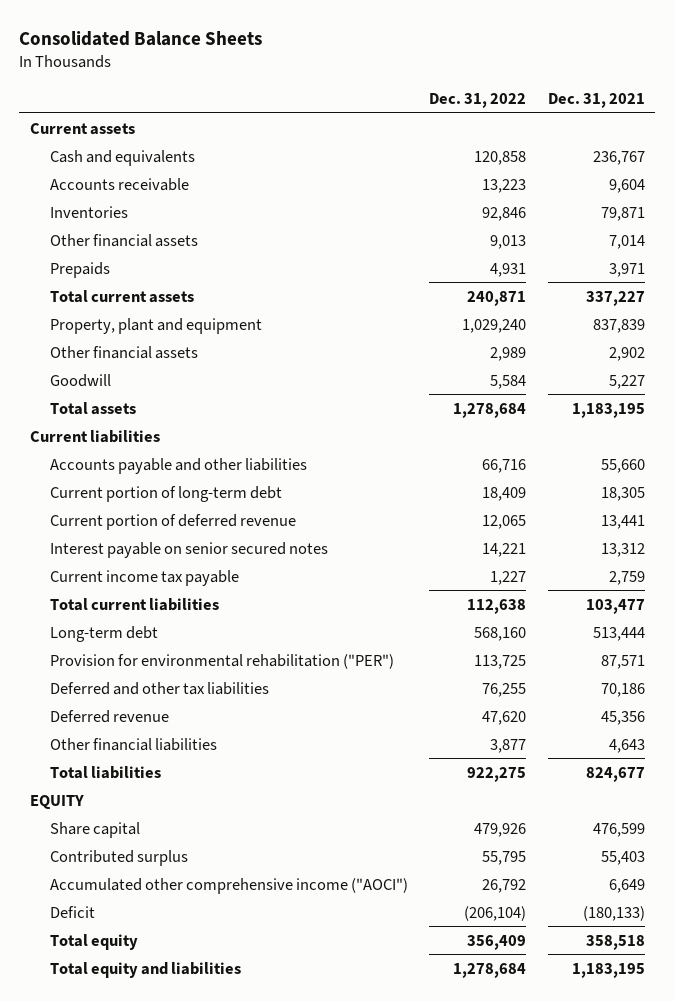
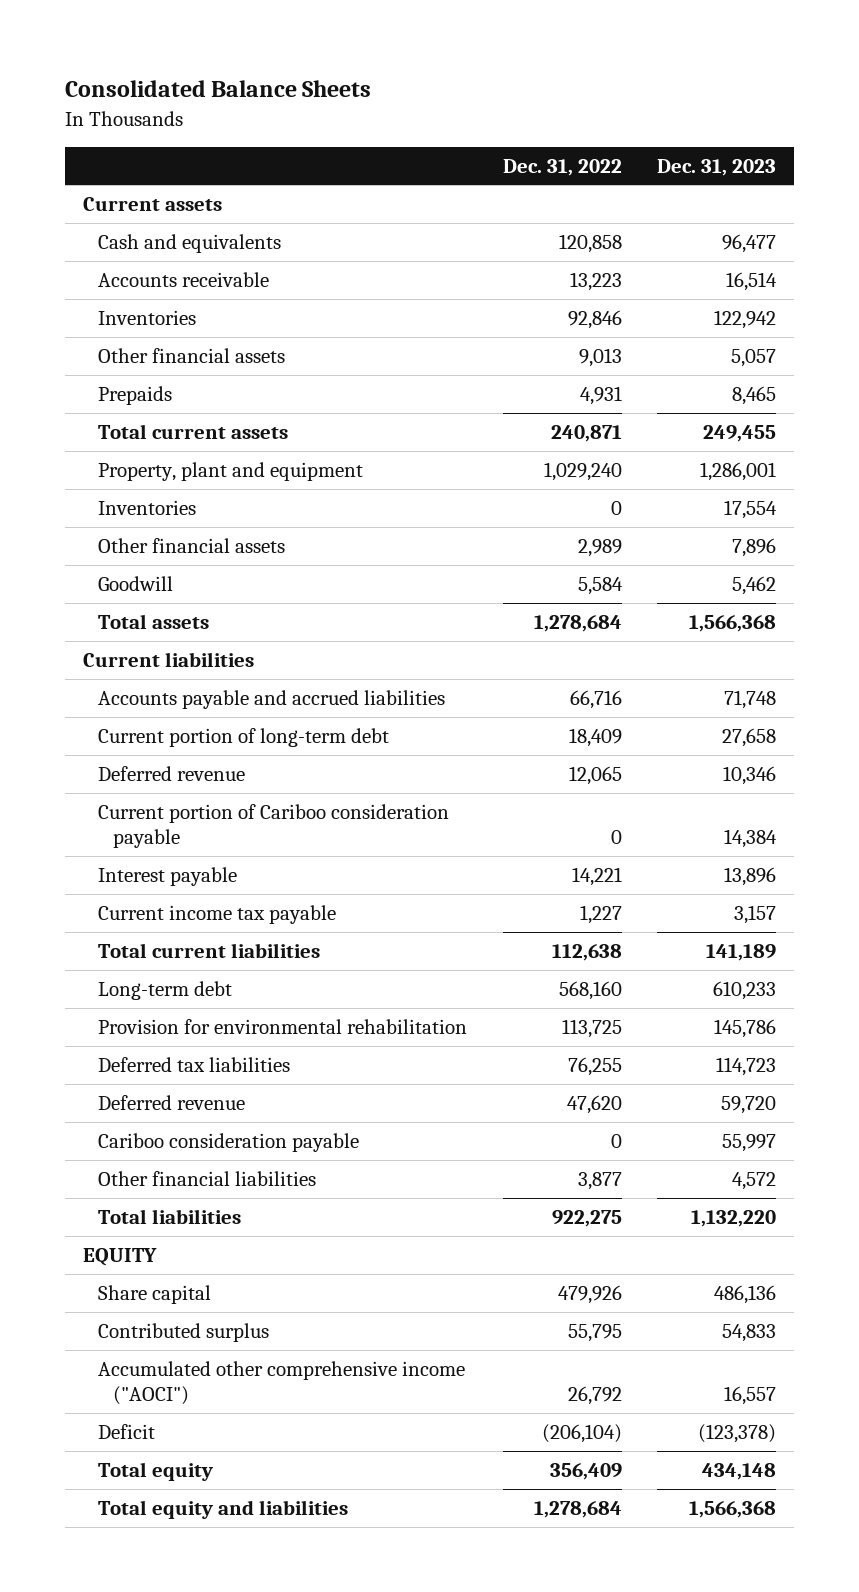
[547,93,645,109] Dec. 31, 2021 -> none
none -> [657,158,777,176] Dec. 31, 2023
none -> [97,499,196,515] Inventories
[49,457,307,474] Accounts payable and other liabilities -> [97,689,445,709] Accounts payable and accrued liabilities
[49,513,296,530] Current portion of deferred revenue -> [97,765,245,781] Deferred revenue
none -> [97,803,449,849] Current portion of Cariboo consideration payable
[49,541,328,558] Interest payable on senior secured notes -> [97,866,237,886] Interest payable
[49,653,394,669] Provision for environmental rehabilitation ("PER") -> [97,1018,467,1034] Provision for environmental rehabilitation
[49,681,269,695] Deferred and other tax liabilities -> [97,1056,290,1072] Deferred tax liabilities
none -> [97,1132,359,1152] Cariboo consideration payable

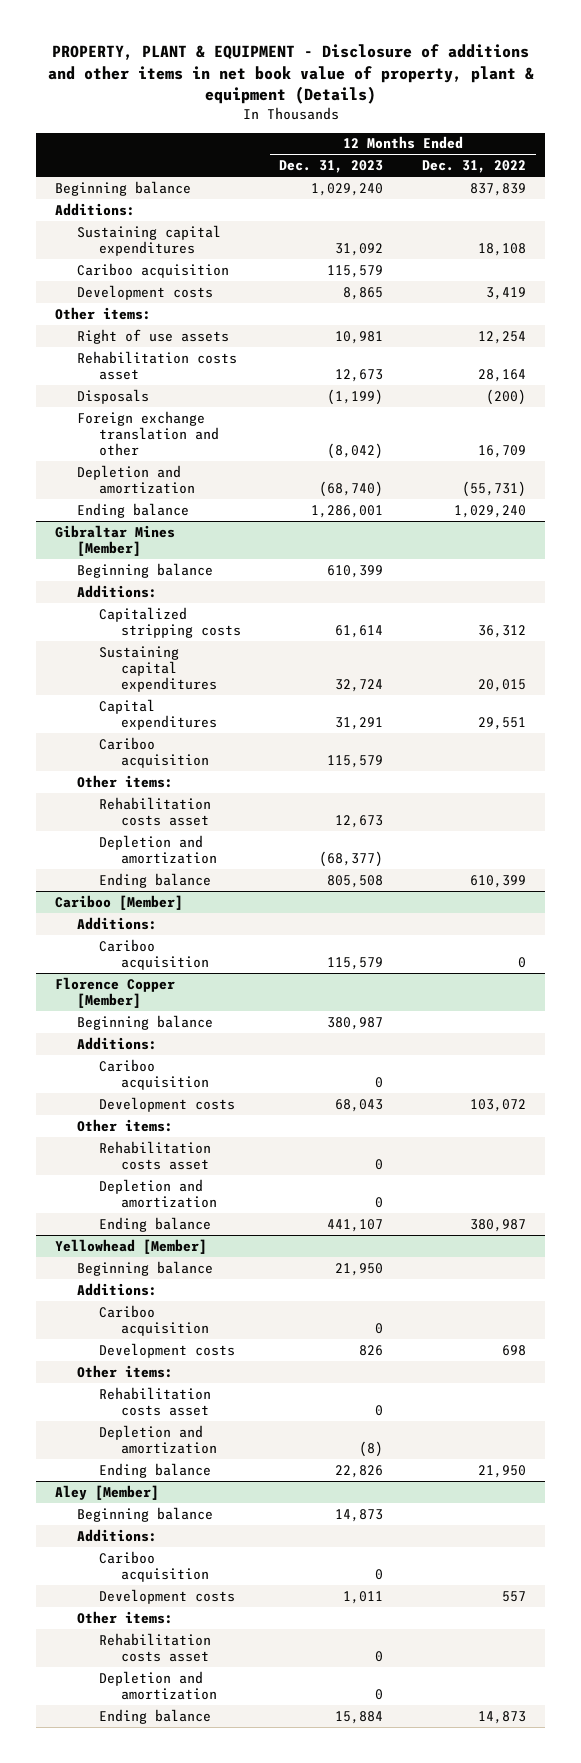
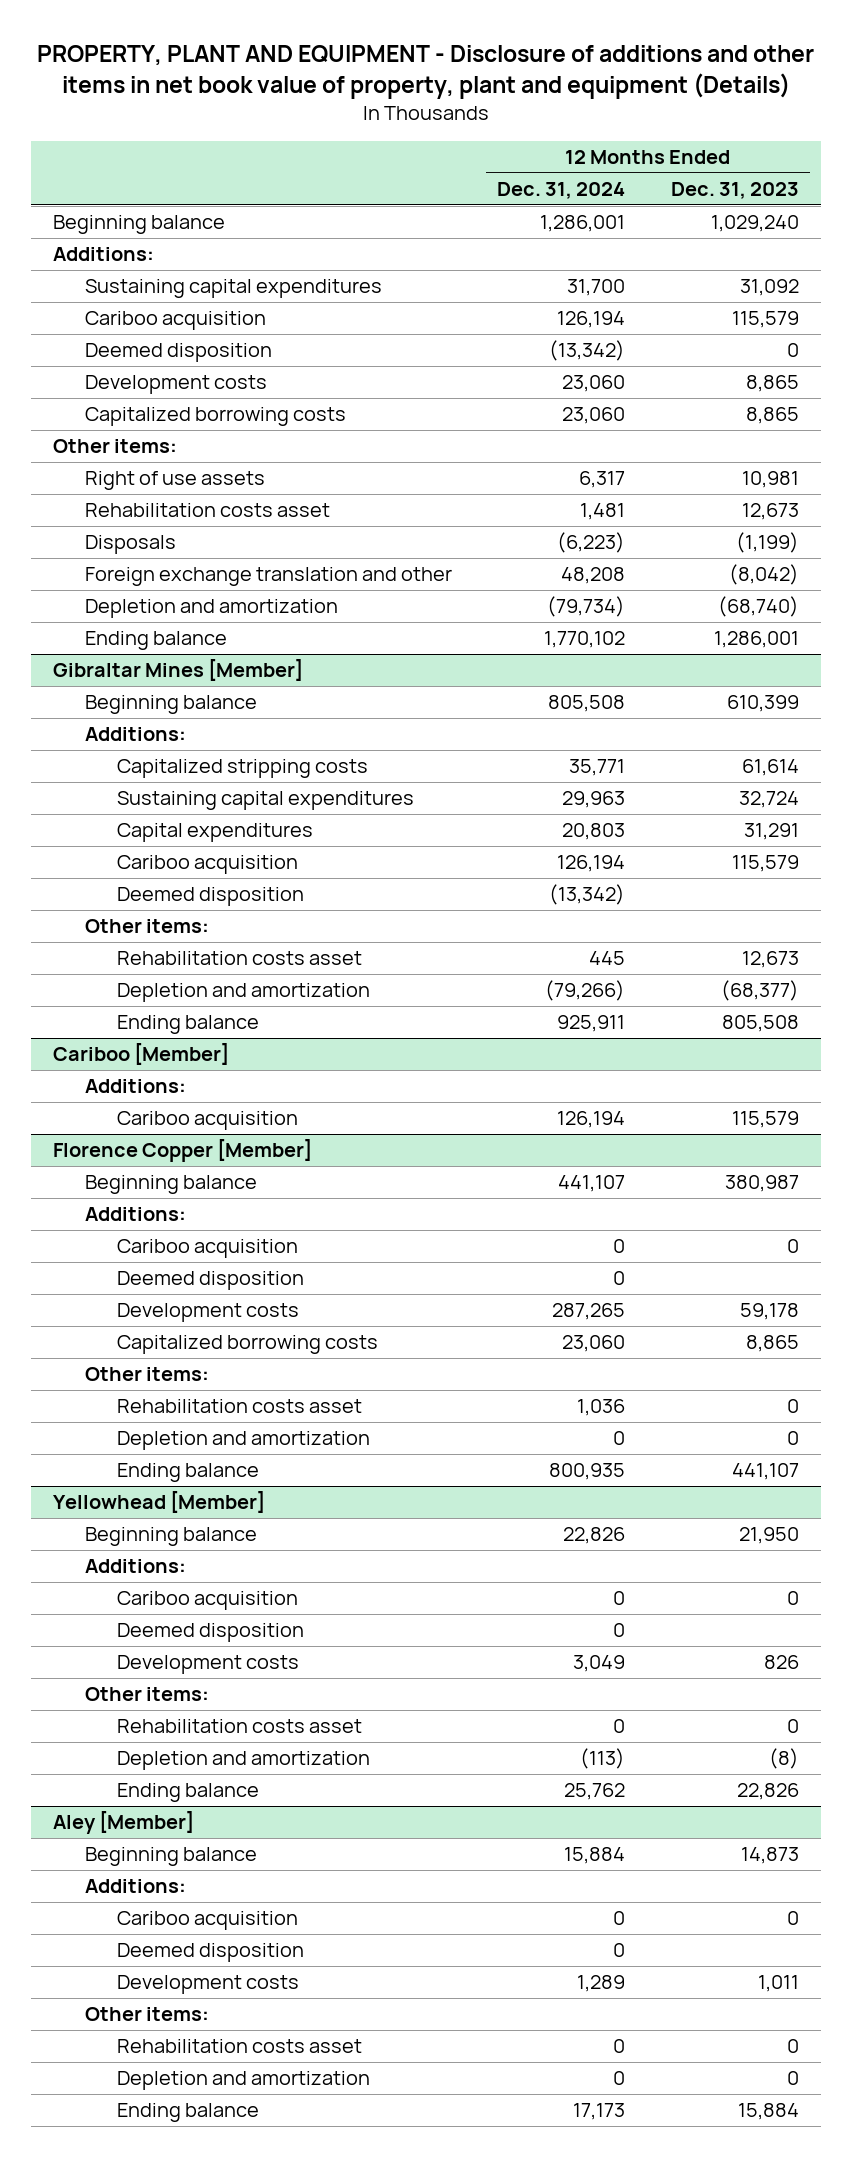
[47,44,534,105] PROPERTY, PLANT & EQUIPMENT - Disclosure of additions and other items in net book value of property, plant & equipment (Details) -> [37,44,815,100] PROPERTY, PLANT AND EQUIPMENT - Disclosure of additions and other items in net book value of property, plant and equipment (Details)
[421,160,526,174] Dec. 31, 2022 -> none
none -> [497,182,626,200] Dec. 31, 2024
none -> [85,343,273,363] Deemed disposition
none -> [85,407,347,427] Capitalized borrowing costs
none -> [116,887,304,907] Deemed disposition
none -> [116,1271,304,1291] Deemed disposition
[335,1098,384,1112] 68,043 -> [739,1303,799,1321] 59,178
none -> [116,1335,378,1355] Capitalized borrowing costs
none -> [116,1623,304,1643] Deemed disposition
none -> [116,1943,304,1963] Deemed disposition

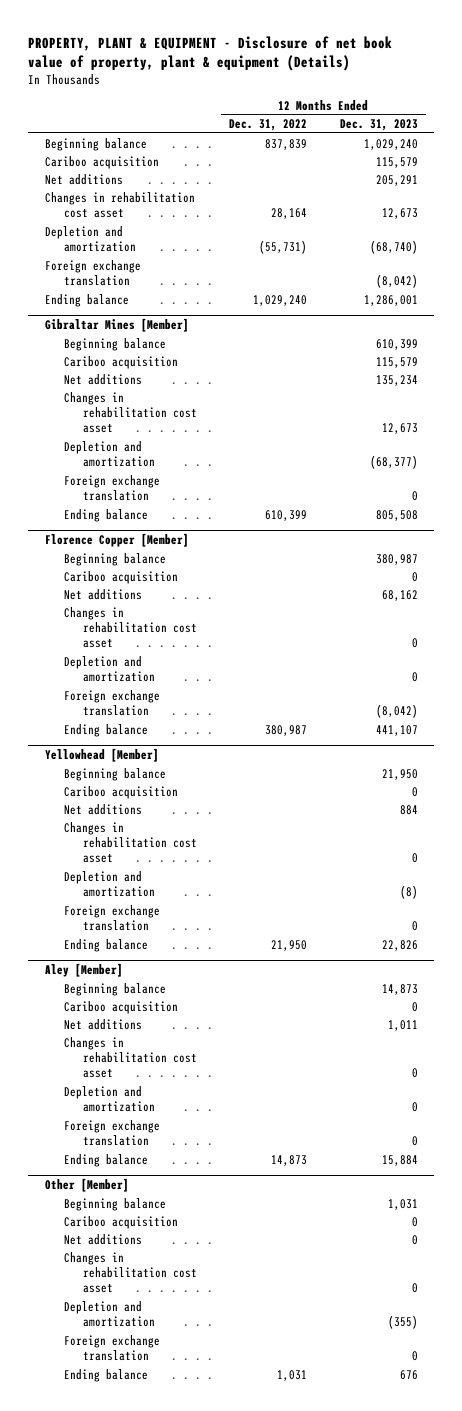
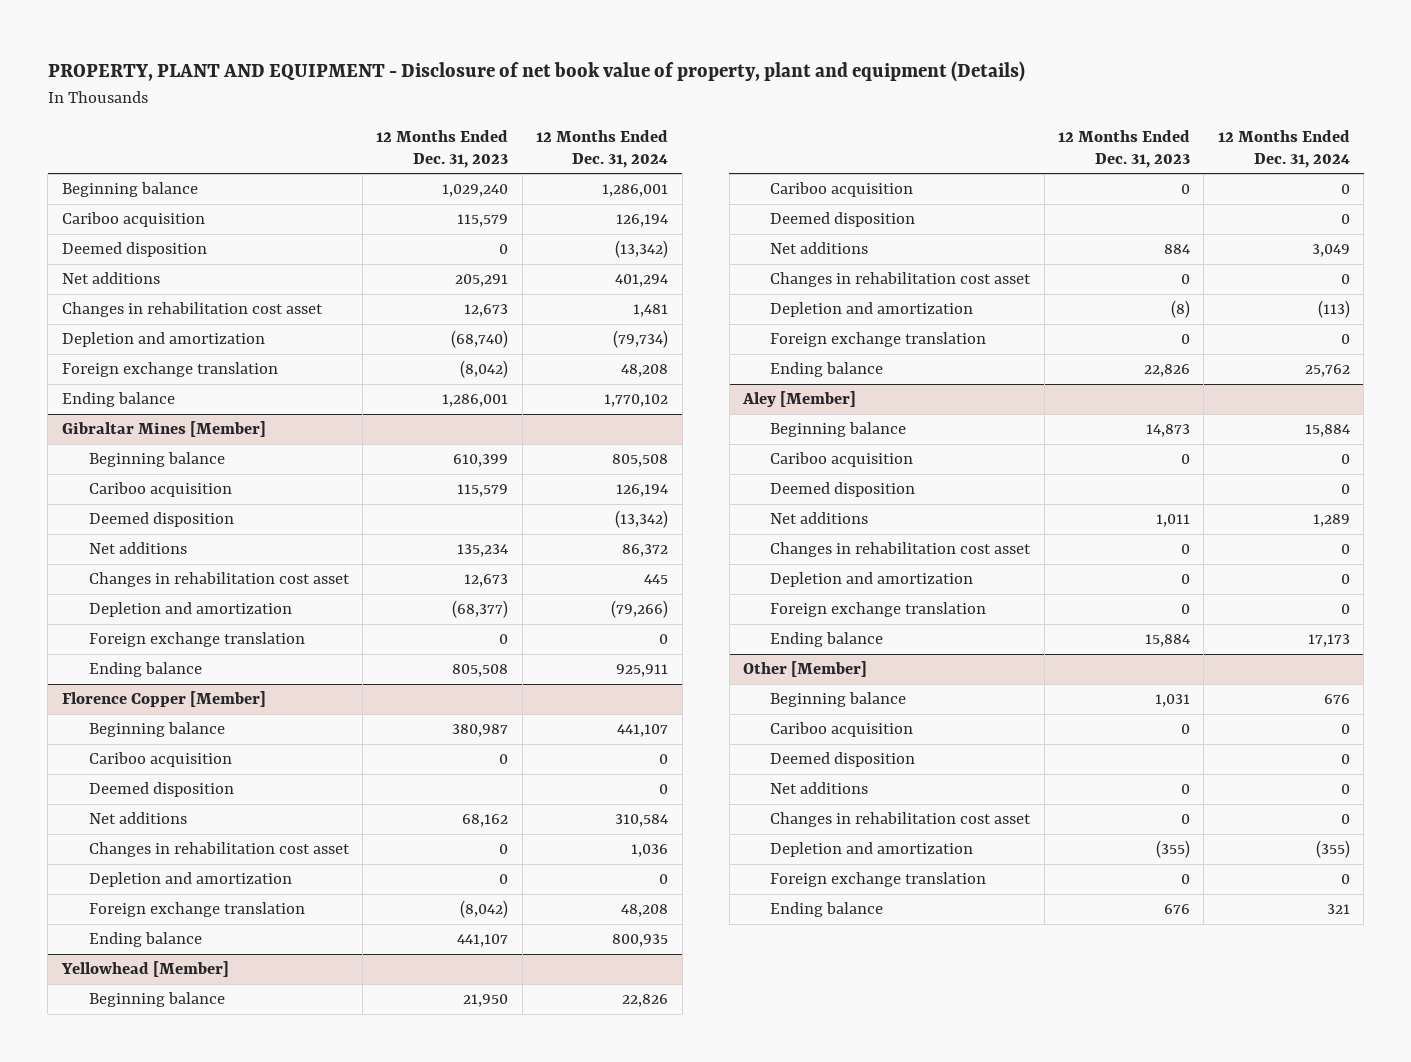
[28,35,393,71] PROPERTY, PLANT & EQUIPMENT - Disclosure of net book value of property, plant & equipment (Details) -> [47,61,1025,83] PROPERTY, PLANT AND EQUIPMENT - Disclosure of net book value of property, plant and equipment (Details)
[229,118,308,131] Dec. 31, 2022 -> none
none -> [536,129,669,168] 12 Months Ended Dec. 31, 2024
none -> [61,242,207,258] Deemed disposition
none -> [88,512,234,528] Deemed disposition
none -> [88,782,234,798] Deemed disposition
none -> [770,212,916,228] Deemed disposition
none -> [770,482,916,498] Deemed disposition
none -> [770,752,916,768] Deemed disposition

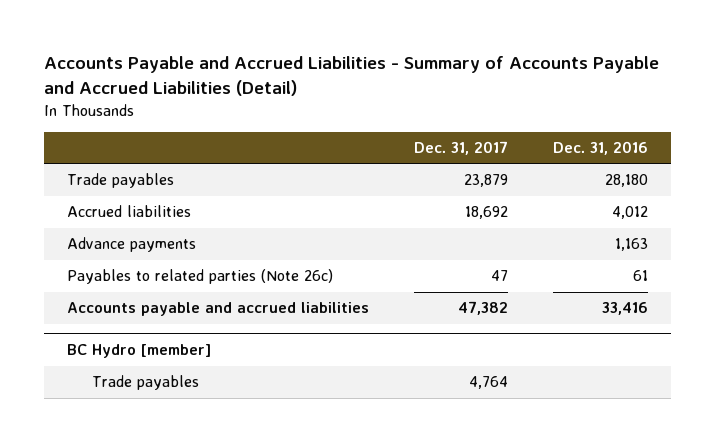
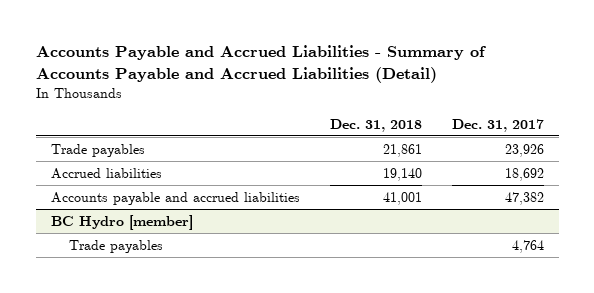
[553,140,649,155] Dec. 31, 2016 -> none
none -> [329,118,422,132] Dec. 31, 2018
[464,174,509,188] 23,879 -> [504,143,544,157] 23,926
[66,237,196,253] Advance payments -> none
[66,269,333,285] Payables to related parties (Note 26c) -> none

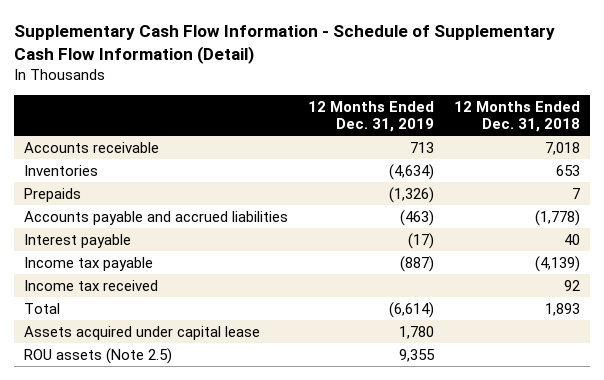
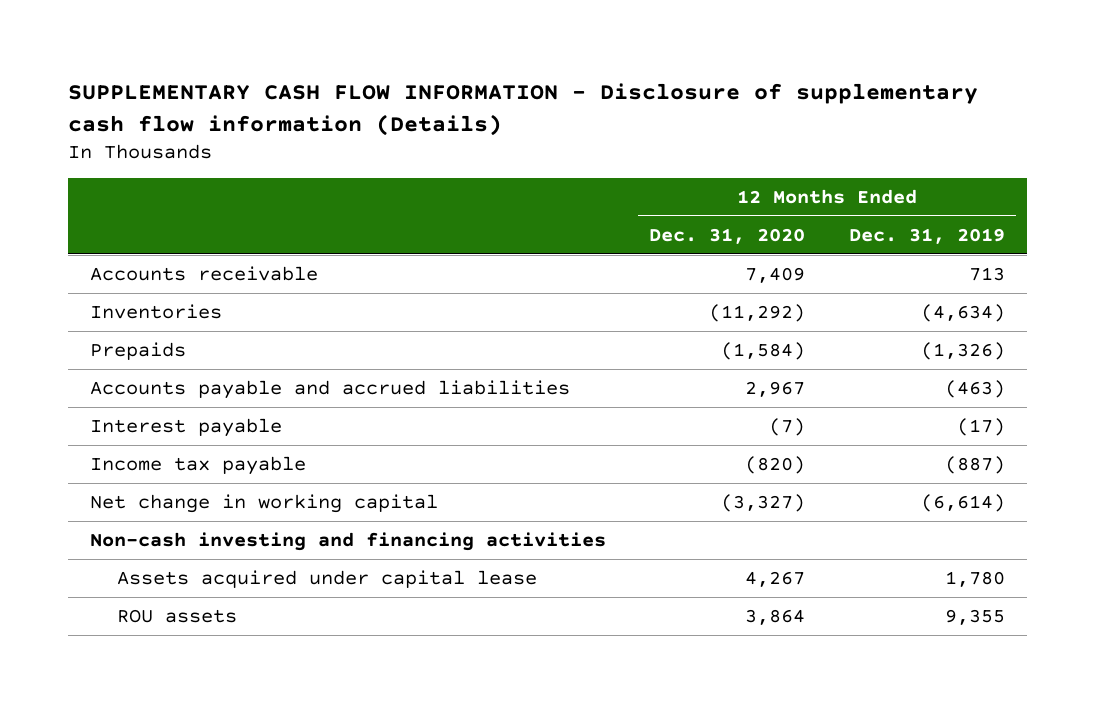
[13,25,555,65] Supplementary Cash Flow Information - Schedule of Supplementary Cash Flow Information (Detail) -> [67,83,978,136] SUPPLEMENTARY CASH FLOW INFORMATION - Disclosure of supplementary cash flow information (Details)
[453,100,580,133] 12 Months Ended Dec. 31, 2018 -> none
none -> [649,227,806,244] Dec. 31, 2020
[23,279,158,291] Income tax received -> none
[23,302,60,314] Total -> [89,493,438,513] Net change in working capital
none -> [89,531,606,551] Non-cash investing and financing activities
[23,347,172,364] ROU assets (Note 2.5) -> [116,608,237,623] ROU assets

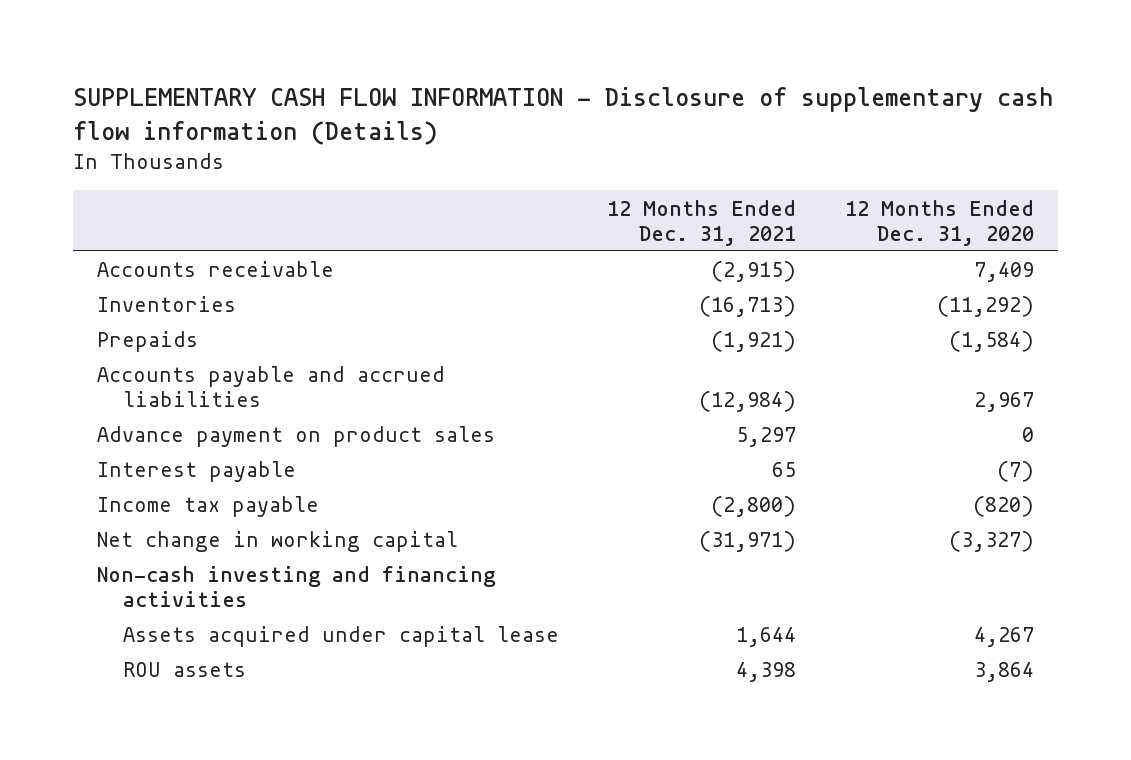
[849,227,1006,244] Dec. 31, 2019 -> none
none -> [607,199,797,246] 12 Months Ended Dec. 31, 2021
none -> [97,426,496,448] Advance payment on product sales

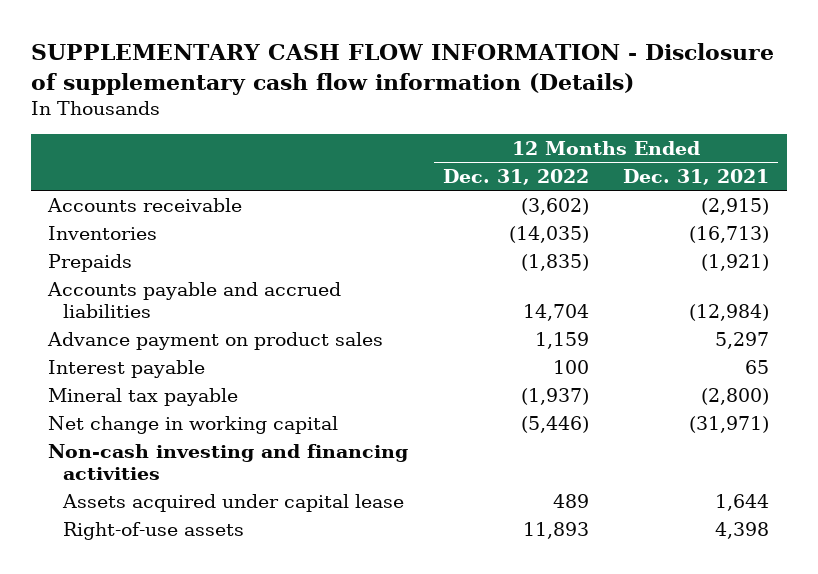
[844,199,1034,246] 12 Months Ended Dec. 31, 2020 -> none
none -> [442,169,589,186] Dec. 31, 2022
[97,496,320,518] Income tax payable -> [48,387,239,406] Mineral tax payable
[122,662,246,678] ROU assets -> [63,521,245,540] Right-of-use assets

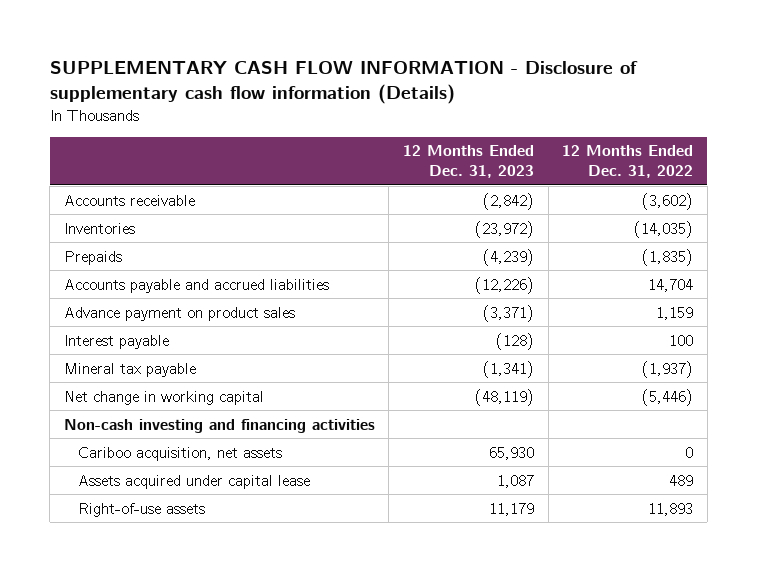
[623,169,770,186] Dec. 31, 2021 -> none
none -> [403,145,535,178] 12 Months Ended Dec. 31, 2023
none -> [78,446,283,461] Cariboo acquisition, net assets

